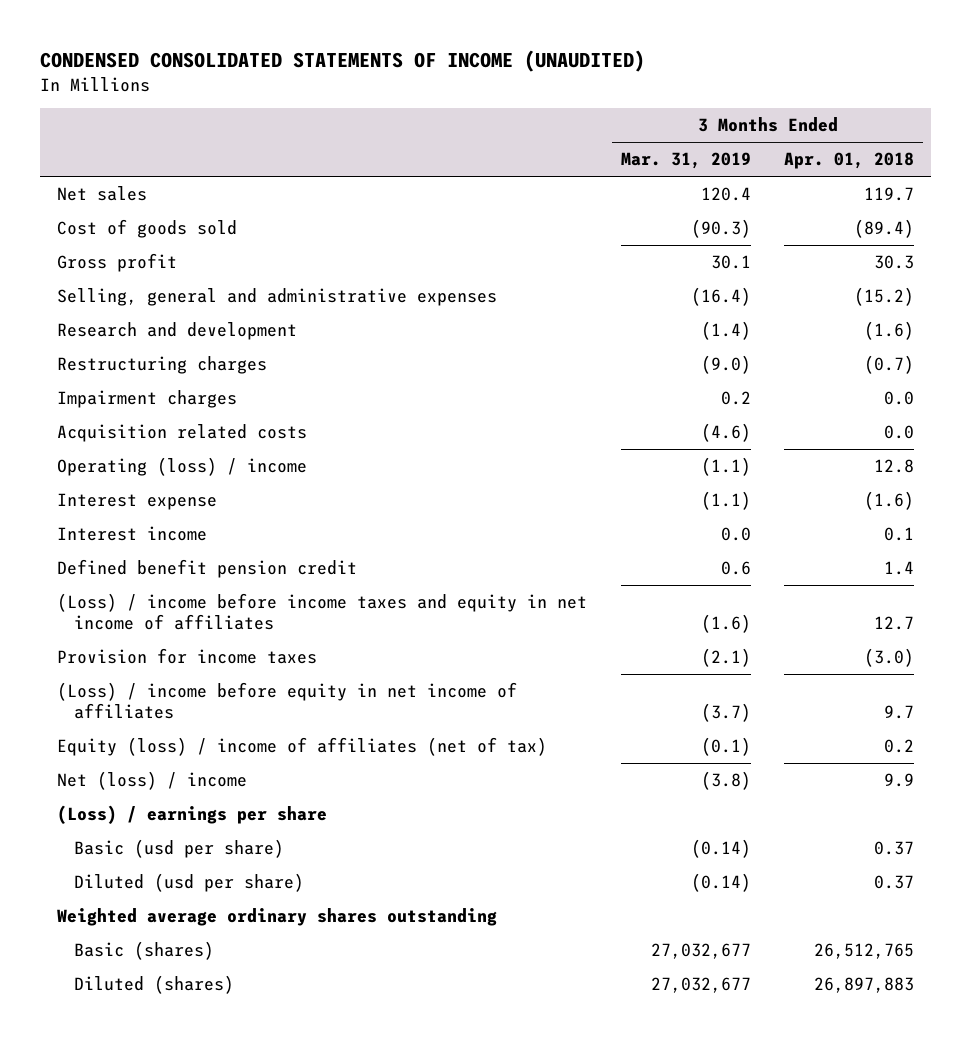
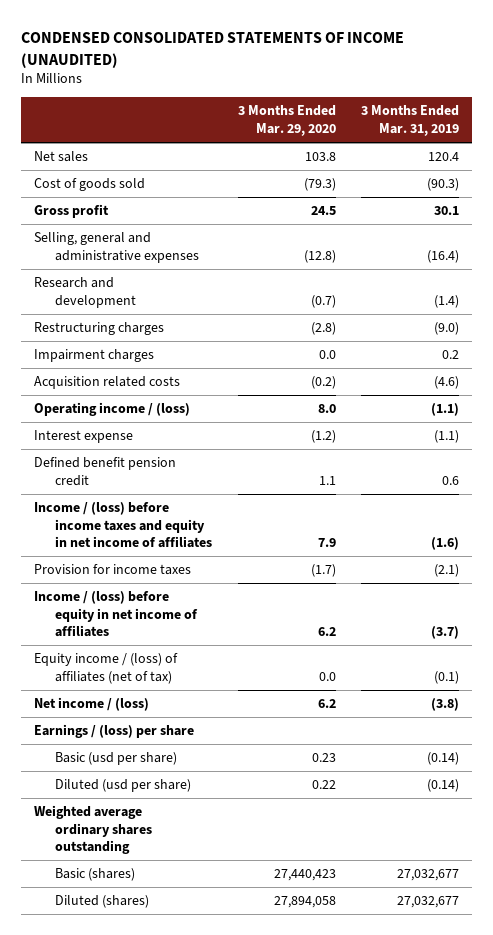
[784,152,915,170] Apr. 01, 2018 -> none
none -> [237,105,336,136] 3 Months Ended Mar. 29, 2020
[57,457,308,477] Operating (loss) / income -> [34,402,191,417] Operating income / (loss)
[57,526,208,542] Interest income -> none
[57,593,588,631] (Loss) / income before income taxes and equity in net income of affiliates -> [34,502,213,549] Income / (loss) before income taxes and equity in net income of affiliates
[57,682,518,720] (Loss) / income before equity in net income of affiliates -> [34,591,199,638] Income / (loss) before equity in net income of affiliates
[57,737,548,757] Equity (loss) / income of affiliates (net of tax) -> [34,653,179,684] Equity income / (loss) of affiliates (net of tax)
[57,771,248,791] Net (loss) / income -> [34,697,150,712] Net income / (loss)
[57,805,328,825] (Loss) / earnings per share -> [34,724,195,739] Earnings / (loss) per share

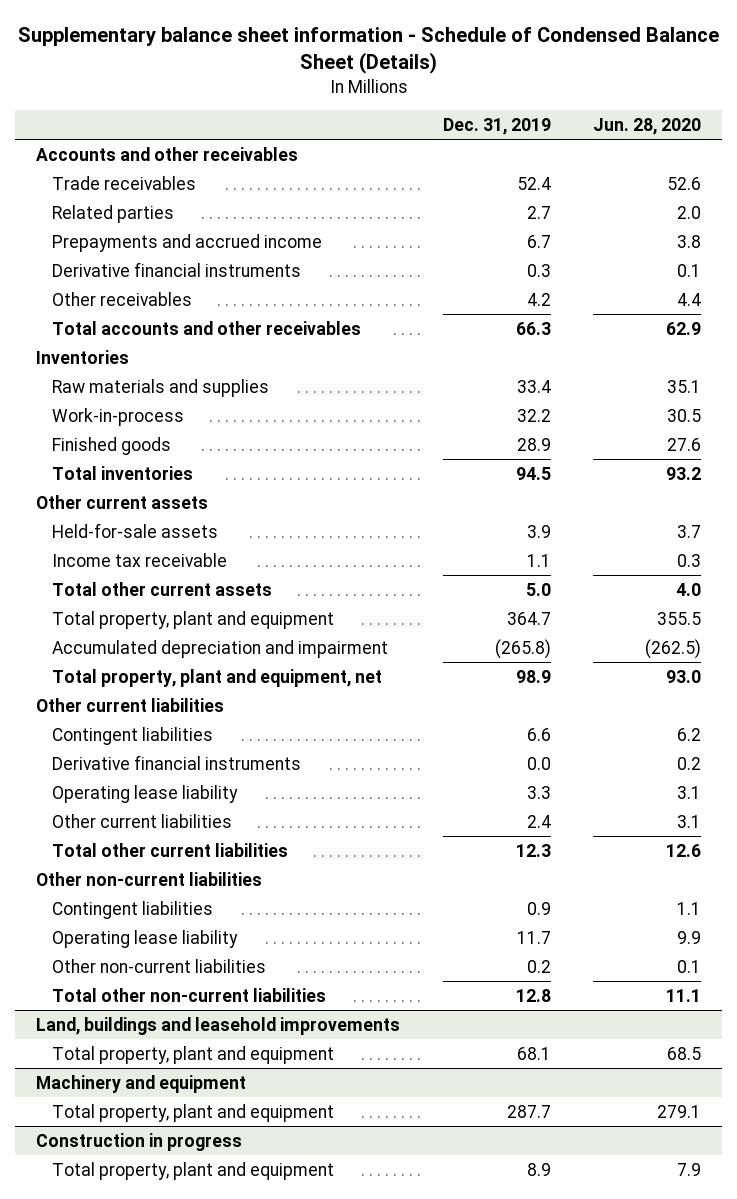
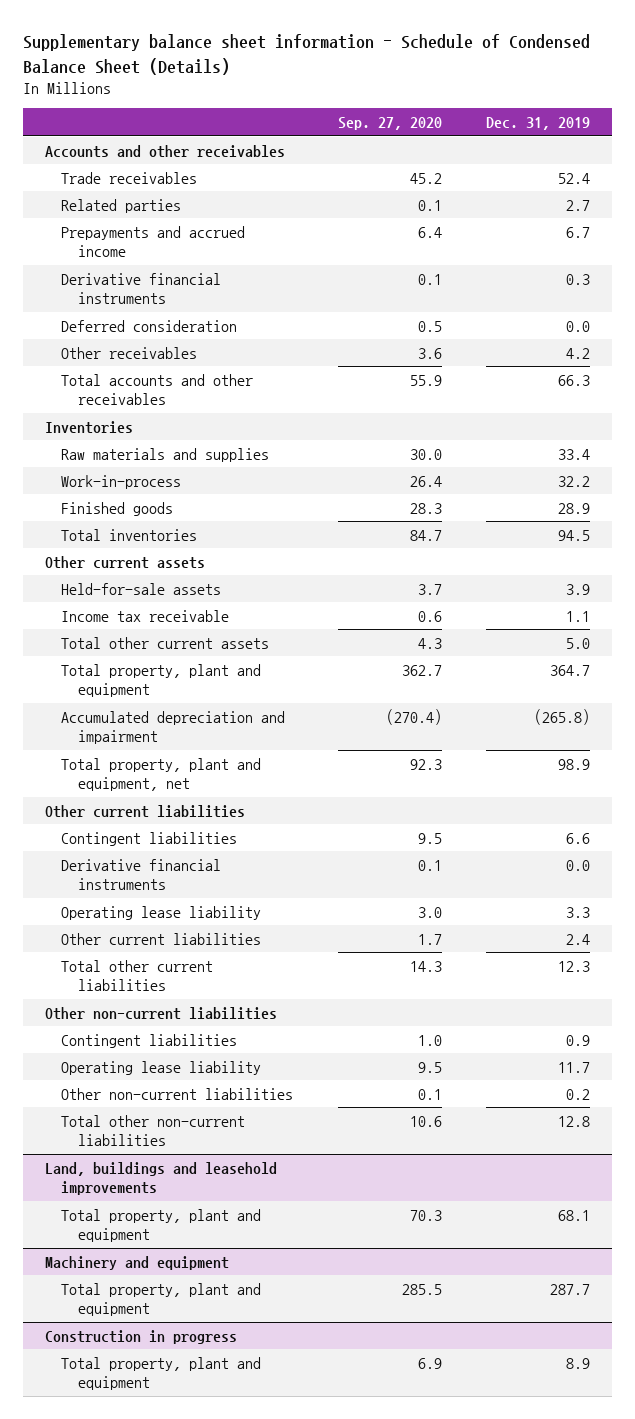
[592,117,701,135] Jun. 28, 2020 -> none
none -> [337,117,442,131] Sep. 27, 2020
none -> [61,319,238,332] Deferred consideration

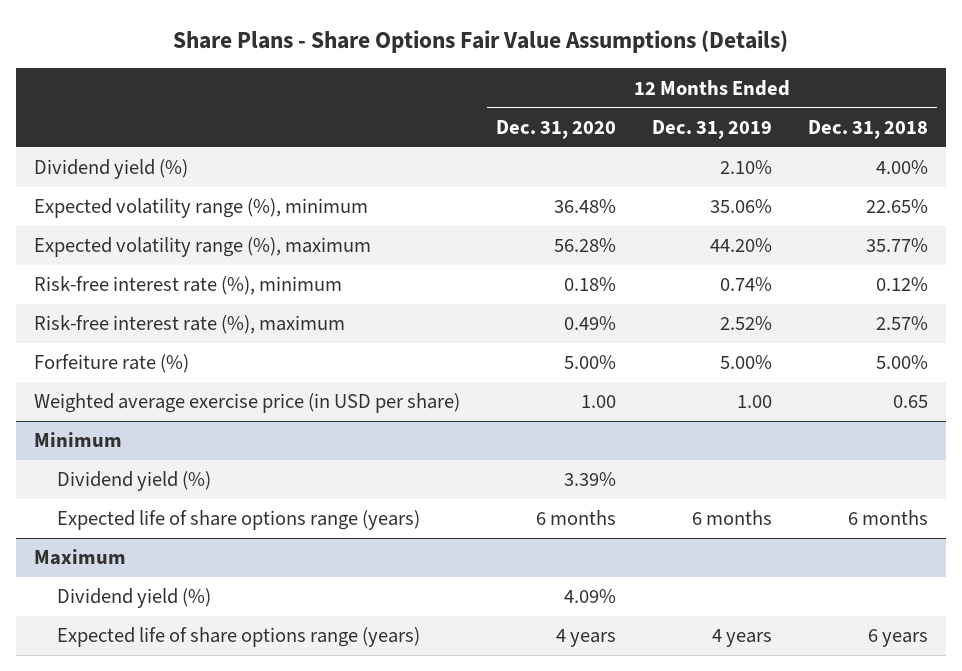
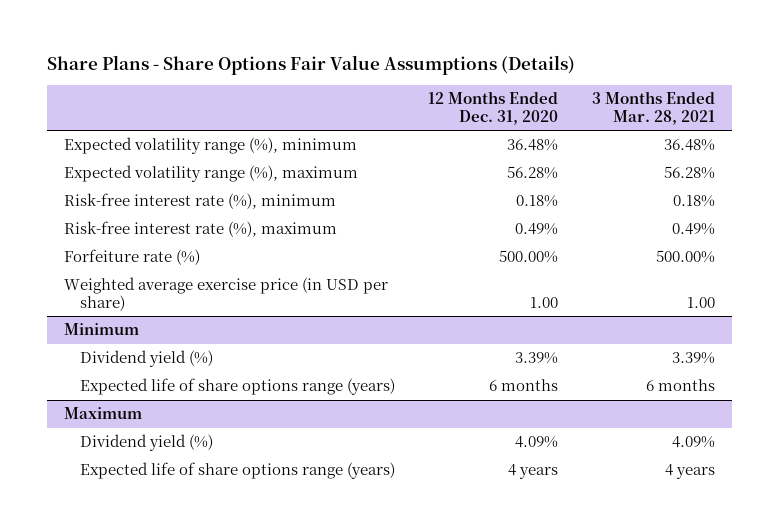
[652,119,773,139] Dec. 31, 2019 -> none
[807,119,928,139] Dec. 31, 2018 -> none
none -> [591,91,715,125] 3 Months Ended Mar. 28, 2021
[34,159,189,180] Dividend yield (%) -> none
[564,355,617,370] 5.00% -> [499,250,559,264] 500.00%

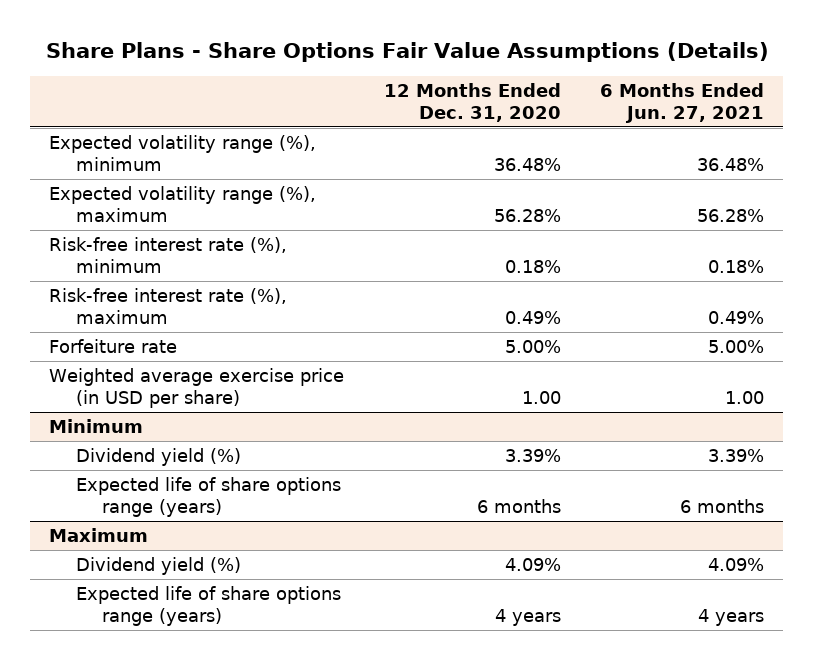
[591,91,715,125] 3 Months Ended Mar. 28, 2021 -> none
none -> [599,83,764,124] 6 Months Ended Jun. 27, 2021
[63,249,200,266] Forfeiture rate (%) -> [49,339,178,354] Forfeiture rate
[499,250,559,264] 500.00% -> [504,340,561,354] 5.00%

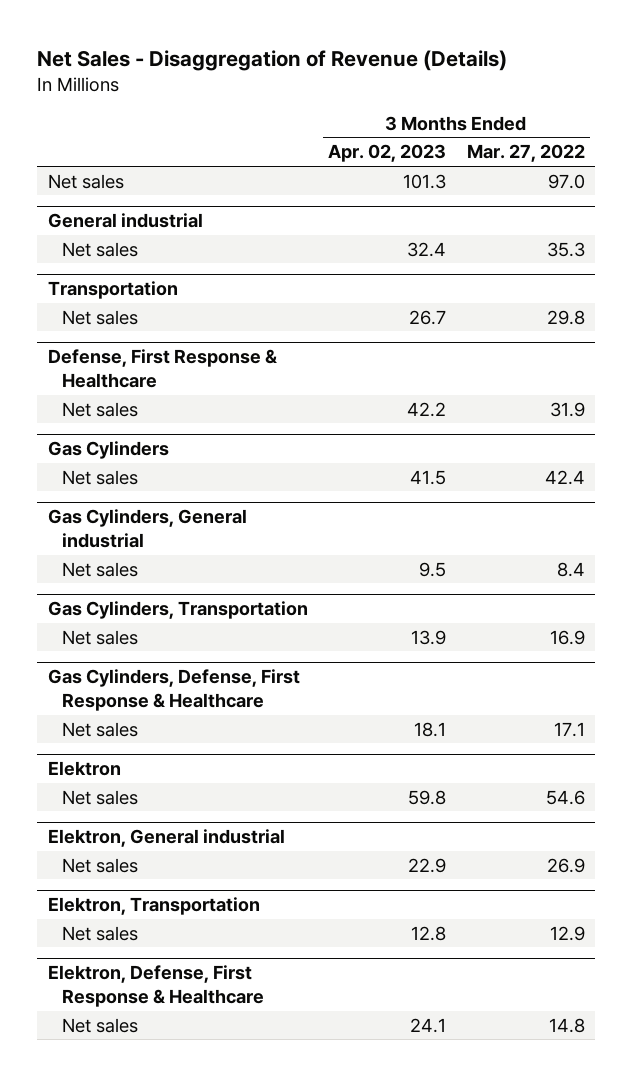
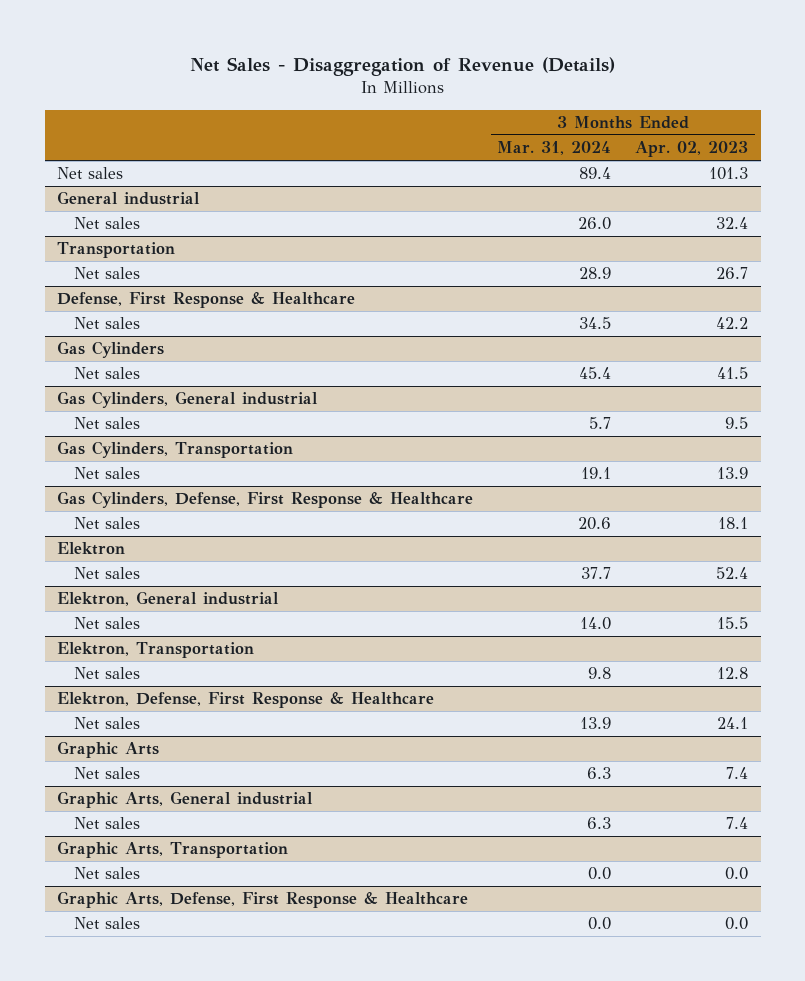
[466,144,585,163] Mar. 27, 2022 -> none
none -> [497,141,612,156] Mar. 31, 2024
[408,789,447,805] 59.8 -> [716,567,749,580] 52.4
[408,857,447,873] 22.9 -> [717,617,749,630] 15.5
none -> [56,741,159,759] Graphic Arts
none -> [74,767,141,780] Net sales
none -> [56,791,313,809] Graphic Arts, General industrial
none -> [74,817,141,830] Net sales
none -> [56,841,288,859] Graphic Arts, Transportation
none -> [74,867,141,880] Net sales
none -> [56,891,468,909] Graphic Arts, Defense, First Response & Healthcare
none -> [74,917,141,930] Net sales

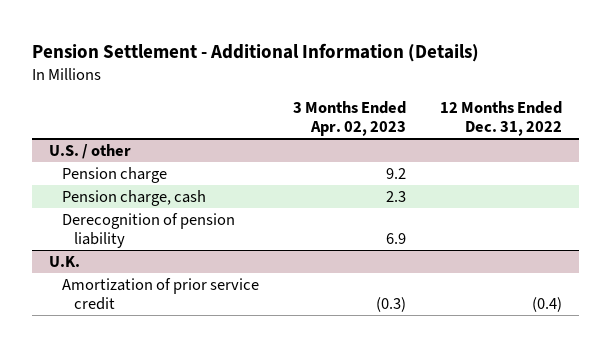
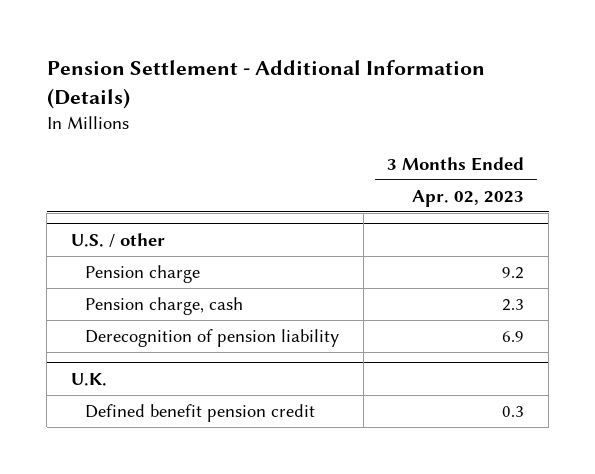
[439,101,562,136] 12 Months Ended Dec. 31, 2022 -> none
[61,278,259,310] Amortization of prior service credit -> none
none -> [84,403,315,422] Defined benefit pension credit

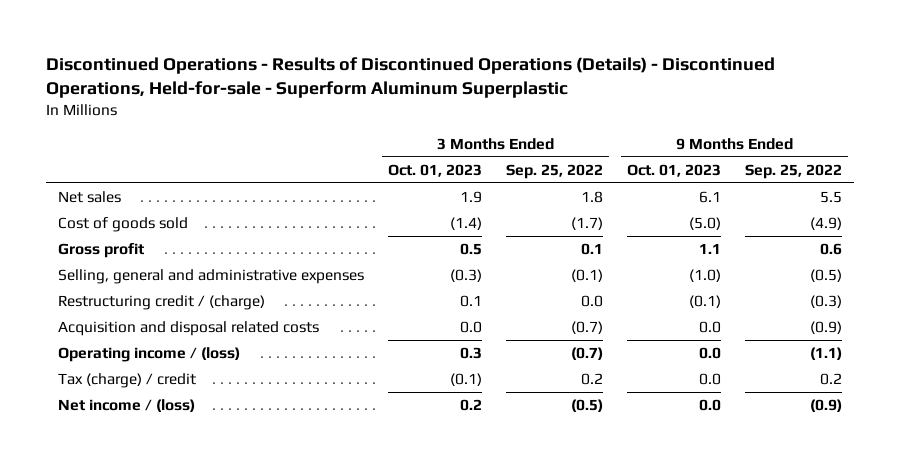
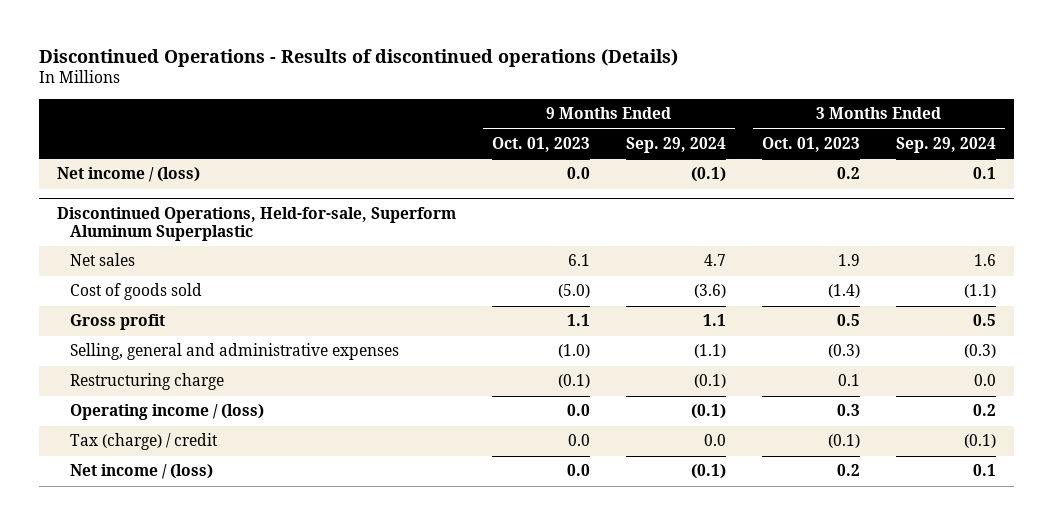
[46,57,776,99] Discontinued Operations - Results of Discontinued Operations (Details) - Discontinued Operations, Held-for-sale - Superform Aluminum Superplastic -> [38,48,678,67] Discontinued Operations - Results of discontinued operations (Details)
[506,163,604,179] Sep. 25, 2022 -> none
[745,163,843,179] Sep. 25, 2022 -> none
none -> [625,136,726,153] Sep. 29, 2024
none -> [896,136,997,153] Sep. 29, 2024
none -> [56,167,200,183] Net income / (loss)
none -> [56,206,456,242] Discontinued Operations, Held-for-sale, Superform Aluminum Superplastic
[58,320,320,336] Acquisition and disposal related costs -> none
[58,294,266,310] Restructuring credit / (charge) -> [70,373,225,391] Restructuring charge

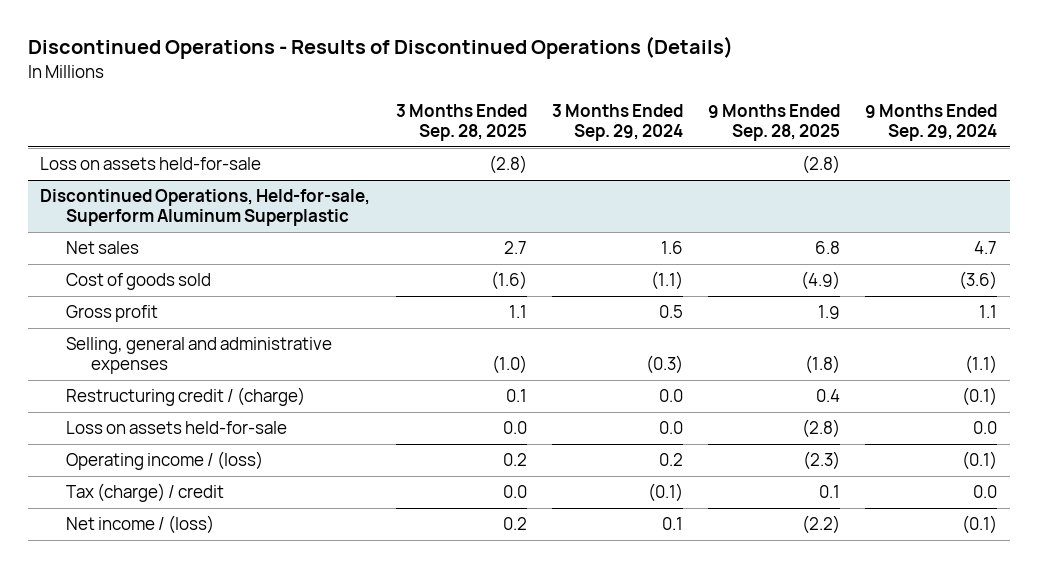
[38,48,678,67] Discontinued Operations - Results of discontinued operations (Details) -> [27,36,733,60] Discontinued Operations - Results of Discontinued Operations (Details)
[491,136,590,152] Oct. 01, 2023 -> none
[762,136,861,152] Oct. 01, 2023 -> none
none -> [395,103,527,141] 3 Months Ended Sep. 28, 2025
none -> [708,103,841,141] 9 Months Ended Sep. 28, 2025
[56,167,200,183] Net income / (loss) -> none
none -> [40,157,262,171] Loss on assets held-for-sale
[70,373,225,391] Restructuring charge -> [65,387,305,407] Restructuring credit / (charge)
none -> [65,421,287,435] Loss on assets held-for-sale

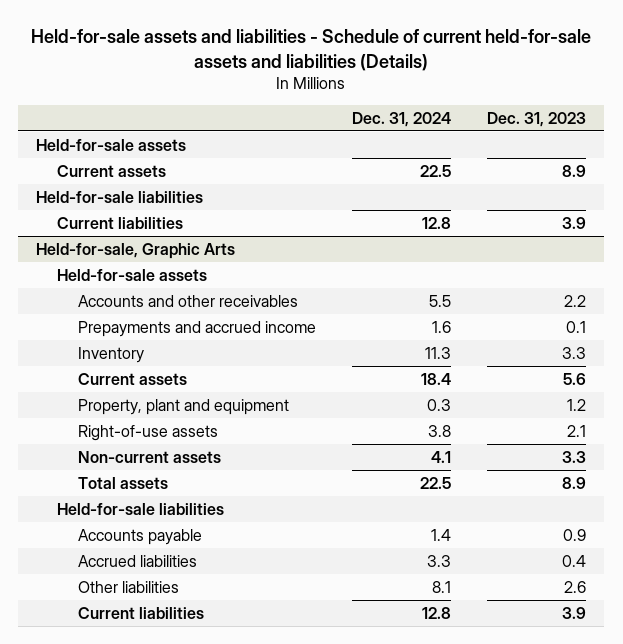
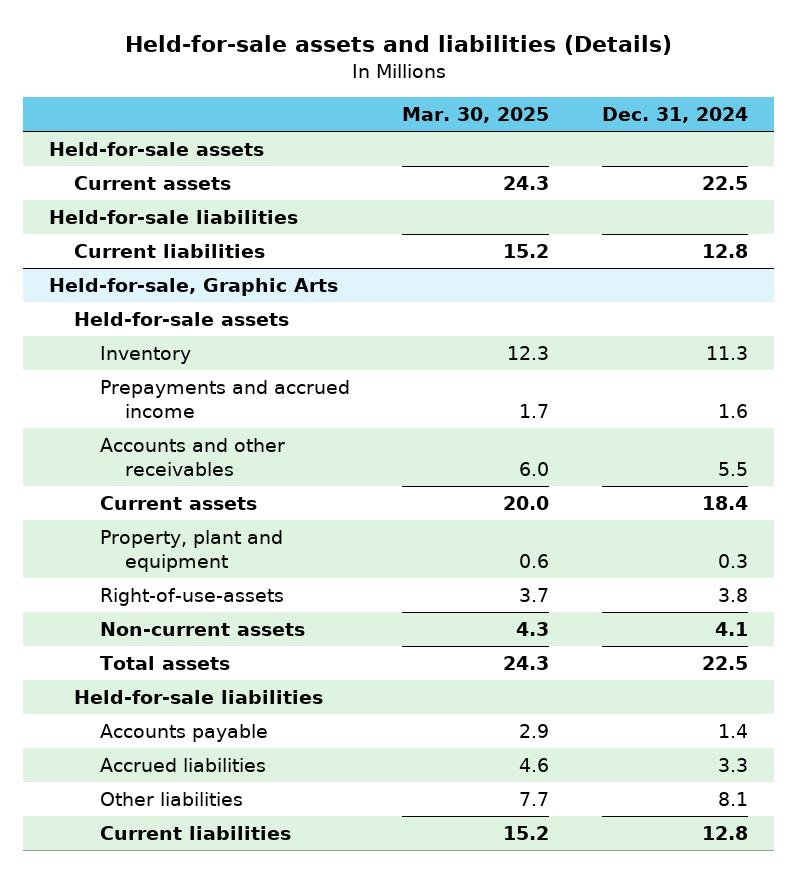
[31,28,592,71] Held-for-sale assets and liabilities - Schedule of current held-for-sale assets and liabilities (Details) -> [124,35,672,56] Held-for-sale assets and liabilities (Details)
[487,111,587,127] Dec. 31, 2023 -> none
none -> [402,106,550,123] Mar. 30, 2025
[77,320,316,337] Prepayments and accrued income -> [99,380,350,418] Prepayments and accrued income
[77,294,298,307] Accounts and other receivables -> [99,438,285,476] Accounts and other receivables
[77,424,218,441] Right-of-use assets -> [99,588,284,607] Right-of-use-assets

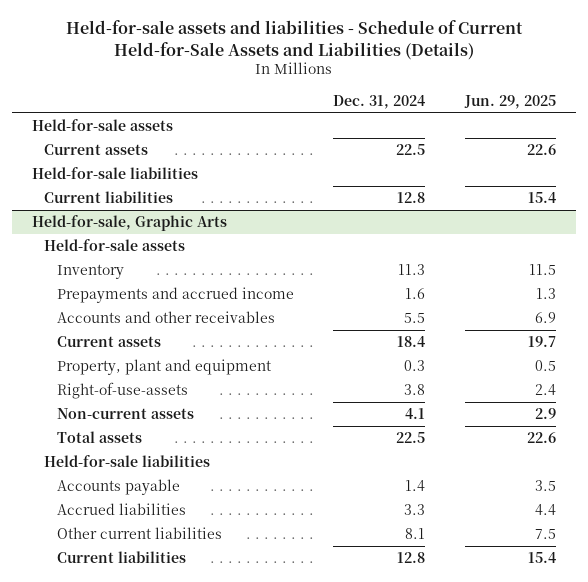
[124,35,672,56] Held-for-sale assets and liabilities (Details) -> [65,19,523,60] Held-for-sale assets and liabilities - Schedule of Current Held-for-Sale Assets and Liabilities (Details)
[402,106,550,123] Mar. 30, 2025 -> none
none -> [464,94,557,109] Jun. 29, 2025
[99,792,243,807] Other liabilities -> [56,527,222,540] Other current liabilities

